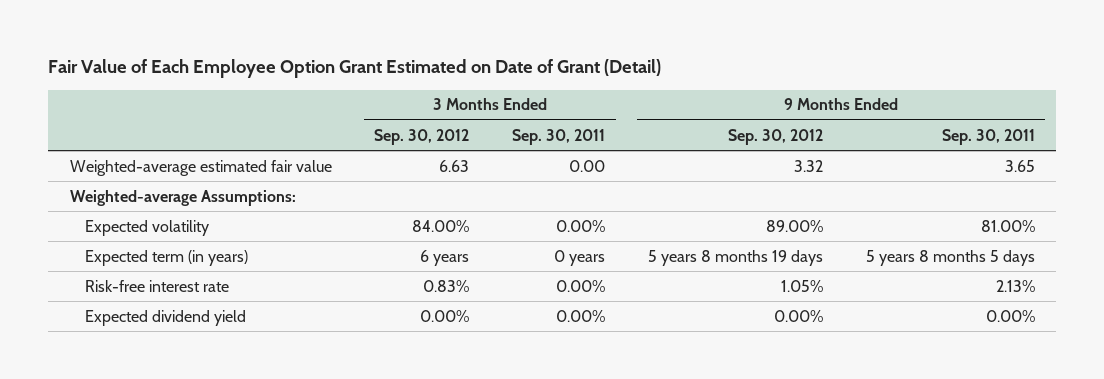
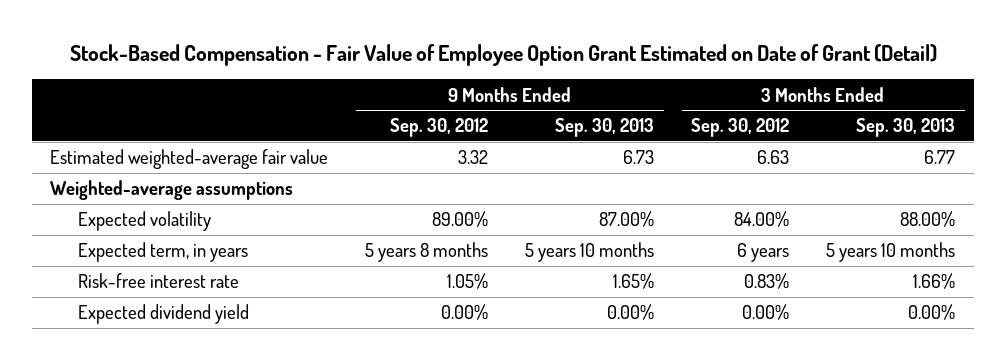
[48,59,662,79] Fair Value of Each Employee Option Grant Estimated on Date of Grant (Detail) -> [69,43,937,66] Stock-Based Compensation - Fair Value of Employee Option Grant Estimated on Date of Grant (Detail)
[512,128,606,145] Sep. 30, 2011 -> none
[941,128,1035,145] Sep. 30, 2011 -> none
none -> [555,118,655,138] Sep. 30, 2013
none -> [856,118,956,138] Sep. 30, 2013
[69,159,332,176] Weighted-average estimated fair value -> [50,149,329,170] Estimated weighted-average fair value
[69,189,296,206] Weighted-average Assumptions: -> [50,180,294,201] Weighted-average assumptions
[85,249,249,266] Expected term (in years) -> [78,242,249,263] Expected term, in years
[647,249,823,266] 5 years 8 months 19 days -> [365,242,489,263] 5 years 8 months

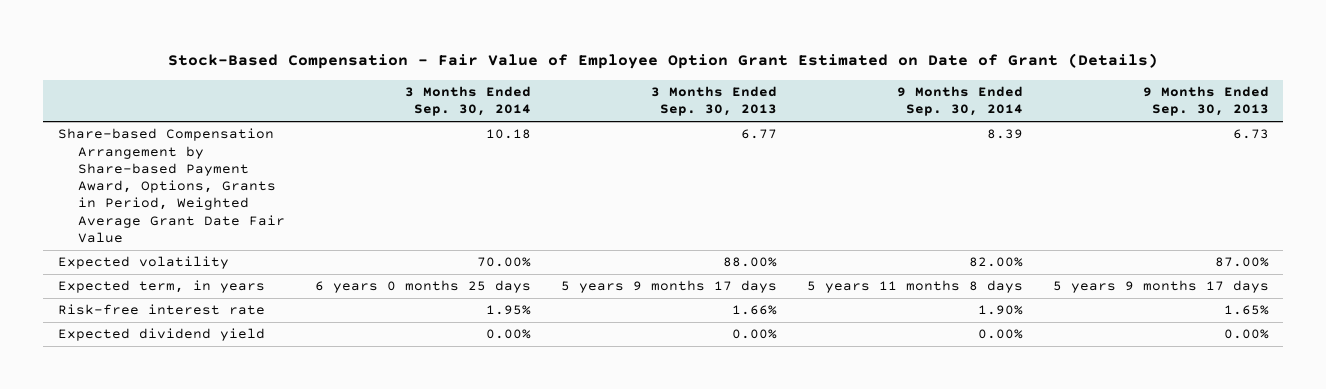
[69,43,937,66] Stock-Based Compensation - Fair Value of Employee Option Grant Estimated on Date of Grant (Detail) -> [168,53,1159,70] Stock-Based Compensation - Fair Value of Employee Option Grant Estimated on Date of Grant (Details)
[390,118,489,138] Sep. 30, 2012 -> none
[691,118,790,138] Sep. 30, 2012 -> none
none -> [405,86,532,117] 3 Months Ended Sep. 30, 2014
none -> [896,86,1023,117] 9 Months Ended Sep. 30, 2014
[50,180,294,201] Weighted-average assumptions -> none
[50,149,329,170] Estimated weighted-average fair value -> [57,128,286,243] Share-based Compensation Arrangement by Share-based Payment Award, Options, Grants in Period, Weighted Average Grant Date Fair Value
[525,242,655,263] 5 years 10 months -> [1052,280,1269,294] 5 years 9 months 17 days
[826,242,956,263] 5 years 10 months -> [560,280,777,294] 5 years 9 months 17 days

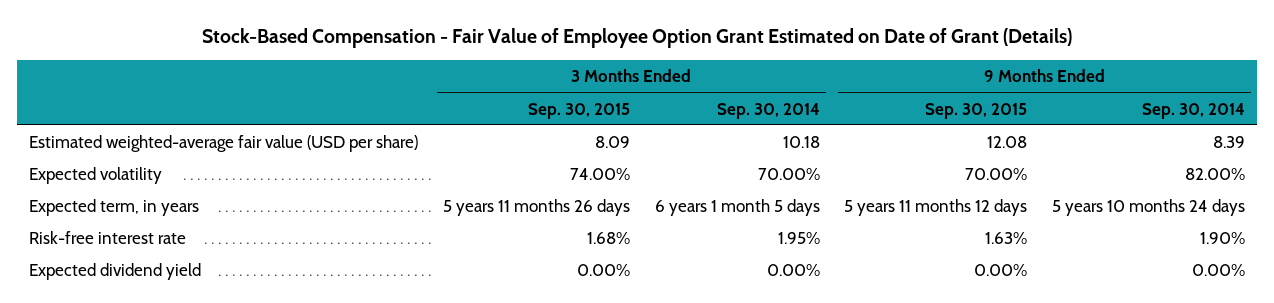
[650,86,777,117] 3 Months Ended Sep. 30, 2013 -> none
[1142,86,1269,117] 9 Months Ended Sep. 30, 2013 -> none
none -> [528,102,631,119] Sep. 30, 2015
none -> [925,102,1028,119] Sep. 30, 2015
[57,128,286,243] Share-based Compensation Arrangement by Share-based Payment Award, Options, Grants in Period, Weighted Average Grant Date Fair Value -> [29,135,419,153] Estimated weighted-average fair value (USD per share)
[315,280,532,294] 6 years 0 months 25 days -> [654,199,820,217] 6 years 1 month 5 days
[806,280,1023,294] 5 years 11 months 8 days -> [1052,199,1246,217] 5 years 10 months 24 days

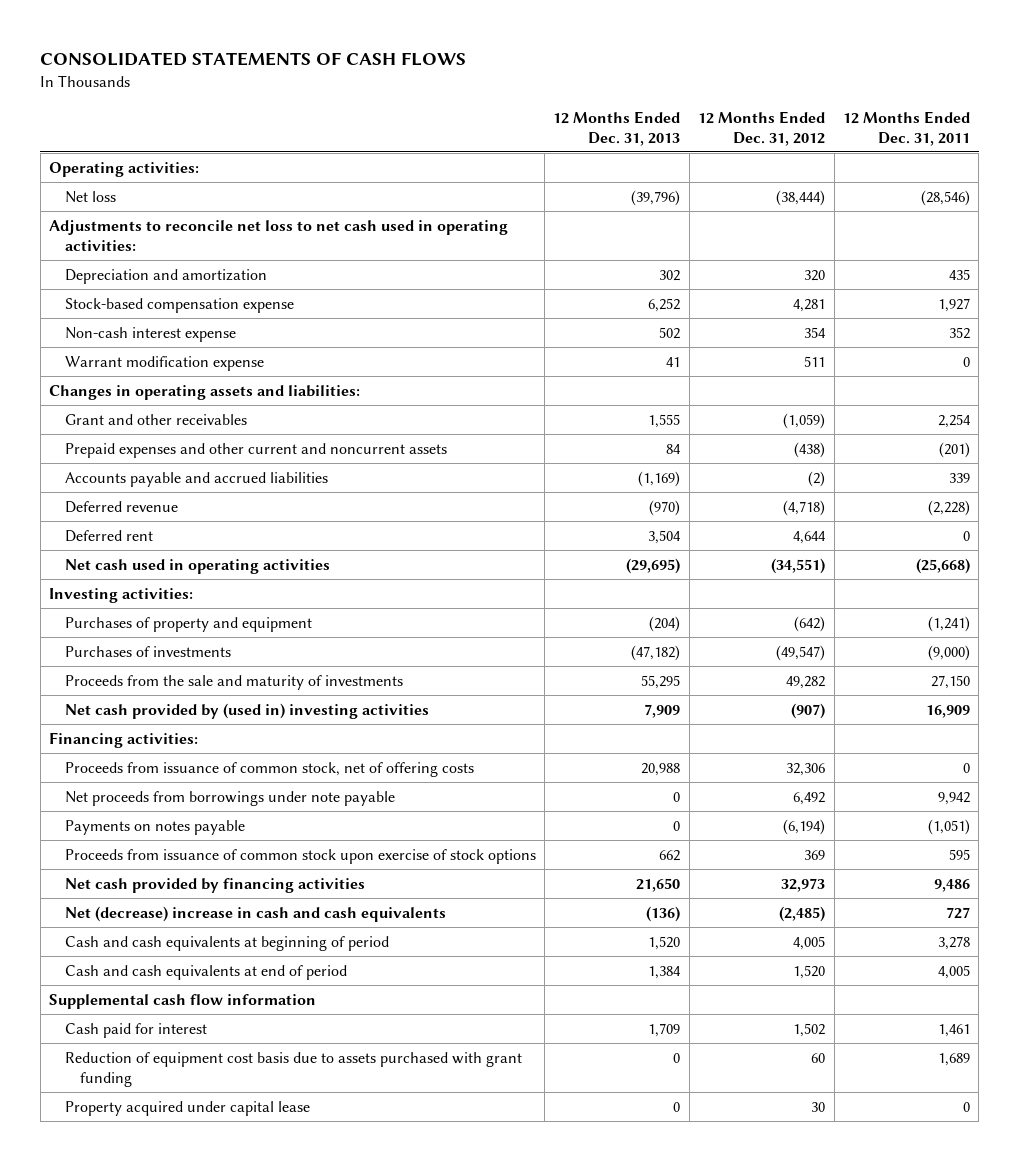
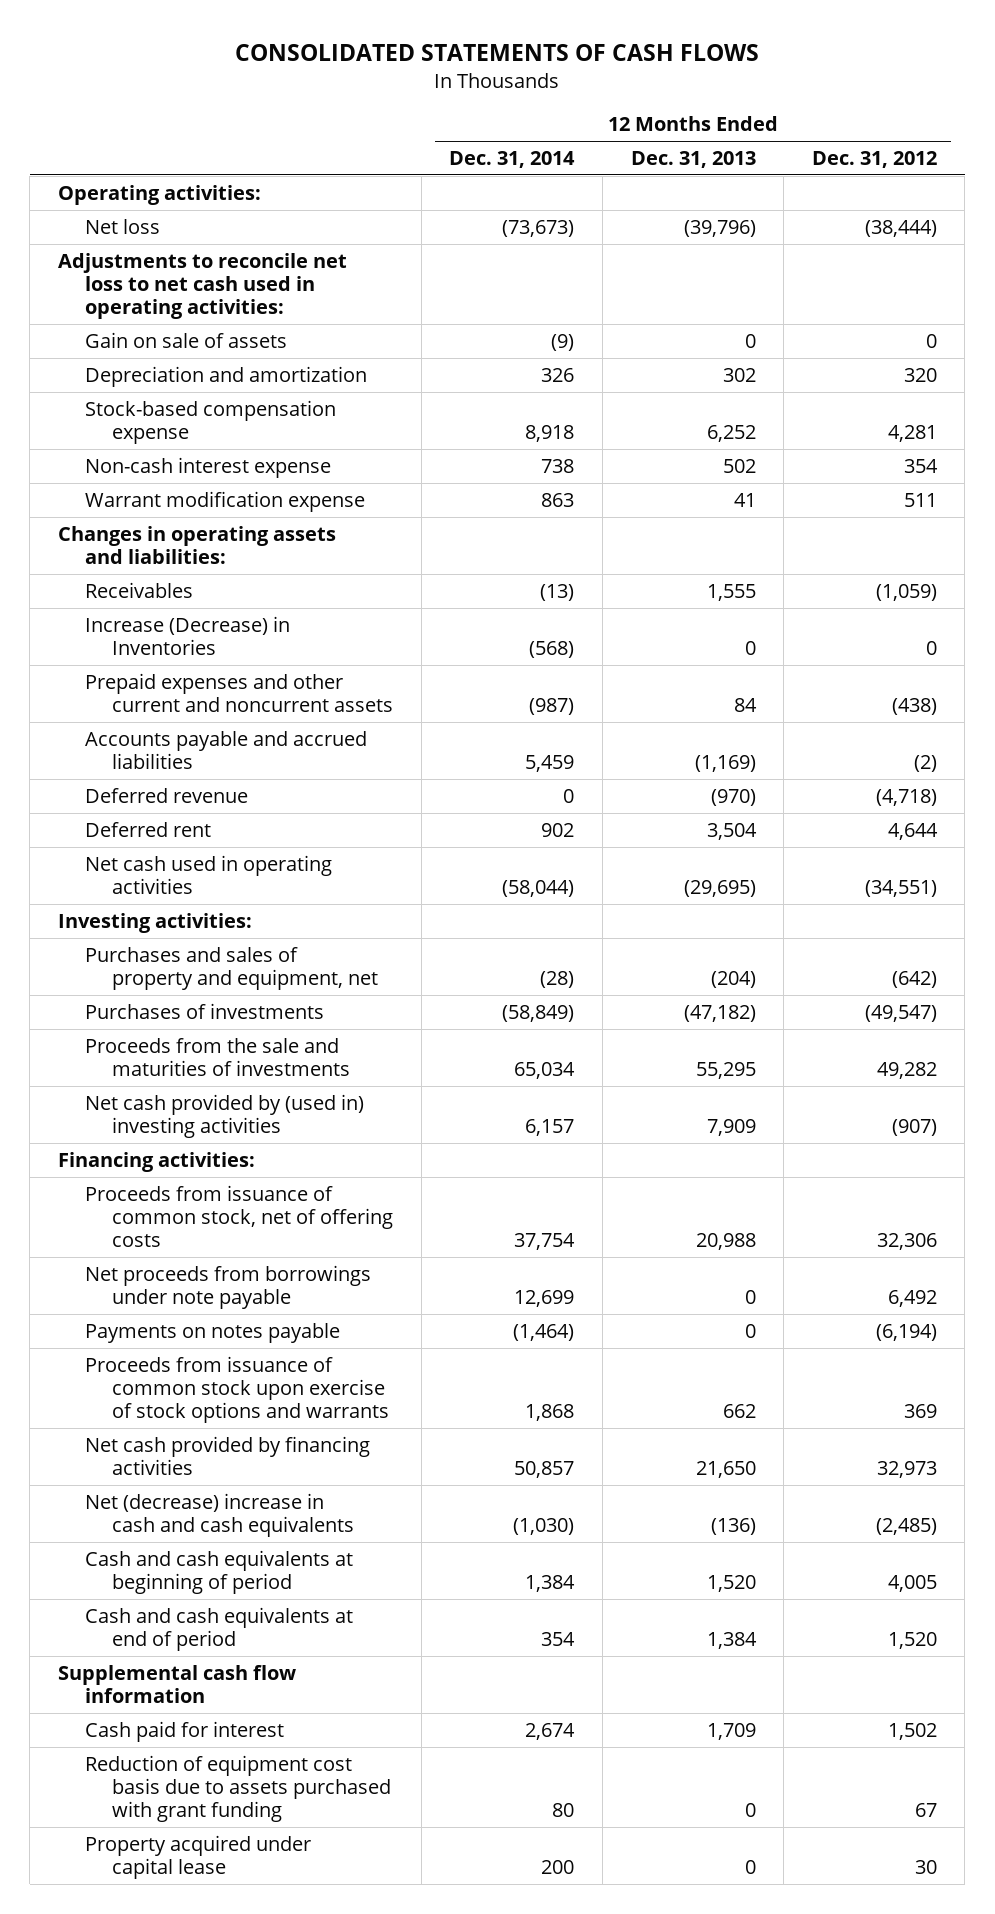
[842,110,970,146] 12 Months Ended Dec. 31, 2011 -> none
none -> [449,150,576,168] Dec. 31, 2014
none -> [85,331,288,348] Gain on sale of assets
[64,413,247,425] Grant and other receivables -> [85,581,194,598] Receivables
none -> [85,615,291,655] Increase (Decrease) in Inventories
[64,616,312,632] Purchases of property and equipment -> [85,946,379,990] Purchases and sales of property and equipment, net
[64,674,403,690] Proceeds from the sale and maturity of investments -> [85,1037,351,1076] Proceeds from the sale and maturities of investments
[64,848,536,864] Proceeds from issuance of common stock upon exercise of stock options -> [85,1355,390,1424] Proceeds from issuance of common stock upon exercise of stock options and warrants
[811,1052,826,1063] 60 -> [914,1803,937,1818] 67

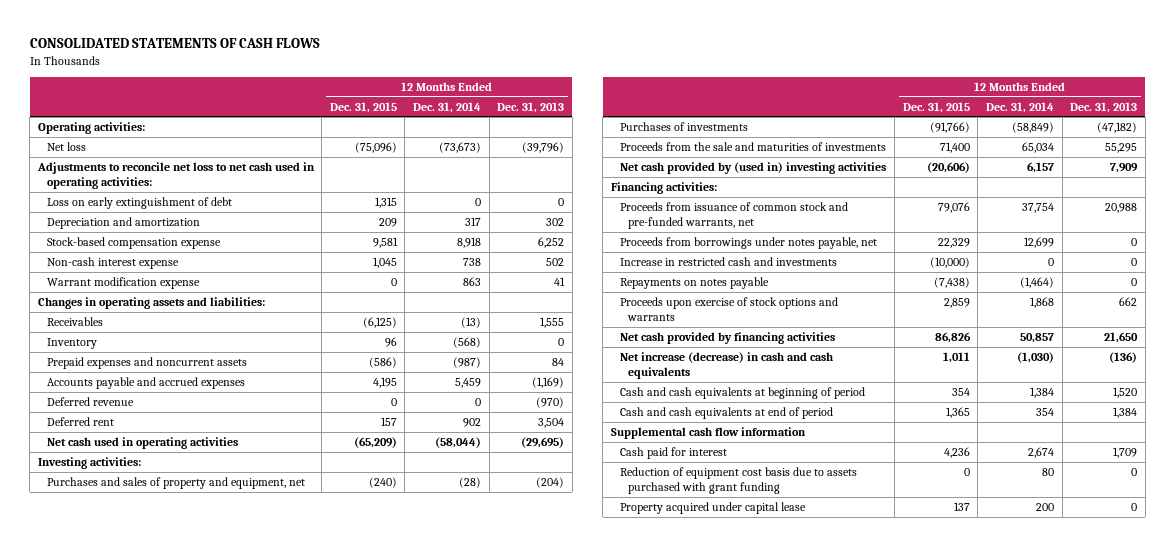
[811,150,937,168] Dec. 31, 2012 -> none
none -> [329,101,397,113] Dec. 31, 2015
[85,331,288,348] Gain on sale of assets -> none
none -> [46,197,232,210] Loss on early extinguishment of debt
[541,367,575,382] 326 -> [465,217,482,227] 317
[85,615,291,655] Increase (Decrease) in Inventories -> [46,338,97,350] Inventory
[85,672,394,712] Prepaid expenses and other current and noncurrent assets -> [46,357,247,370] Prepaid expenses and noncurrent assets
[85,730,368,769] Accounts payable and accrued liabilities -> [46,377,245,390] Accounts payable and accrued expenses
[85,1184,394,1248] Proceeds from issuance of common stock, net of offering costs -> [619,202,848,229] Proceeds from issuance of common stock and pre-funded warrants, net
[85,1264,372,1309] Net proceeds from borrowings under note payable -> [619,237,877,250] Proceeds from borrowings under notes payable, net
none -> [619,257,837,267] Increase in restricted cash and investments
[85,1322,341,1343] Payments on notes payable -> [619,277,769,290] Repayments on notes payable
[85,1355,390,1424] Proceeds from issuance of common stock upon exercise of stock options and warrants -> [619,297,838,321] Proceeds upon exercise of stock options and warrants
[85,1492,355,1537] Net (decrease) increase in cash and cash equivalents -> [619,352,833,379] Net increase (decrease) in cash and cash equivalents

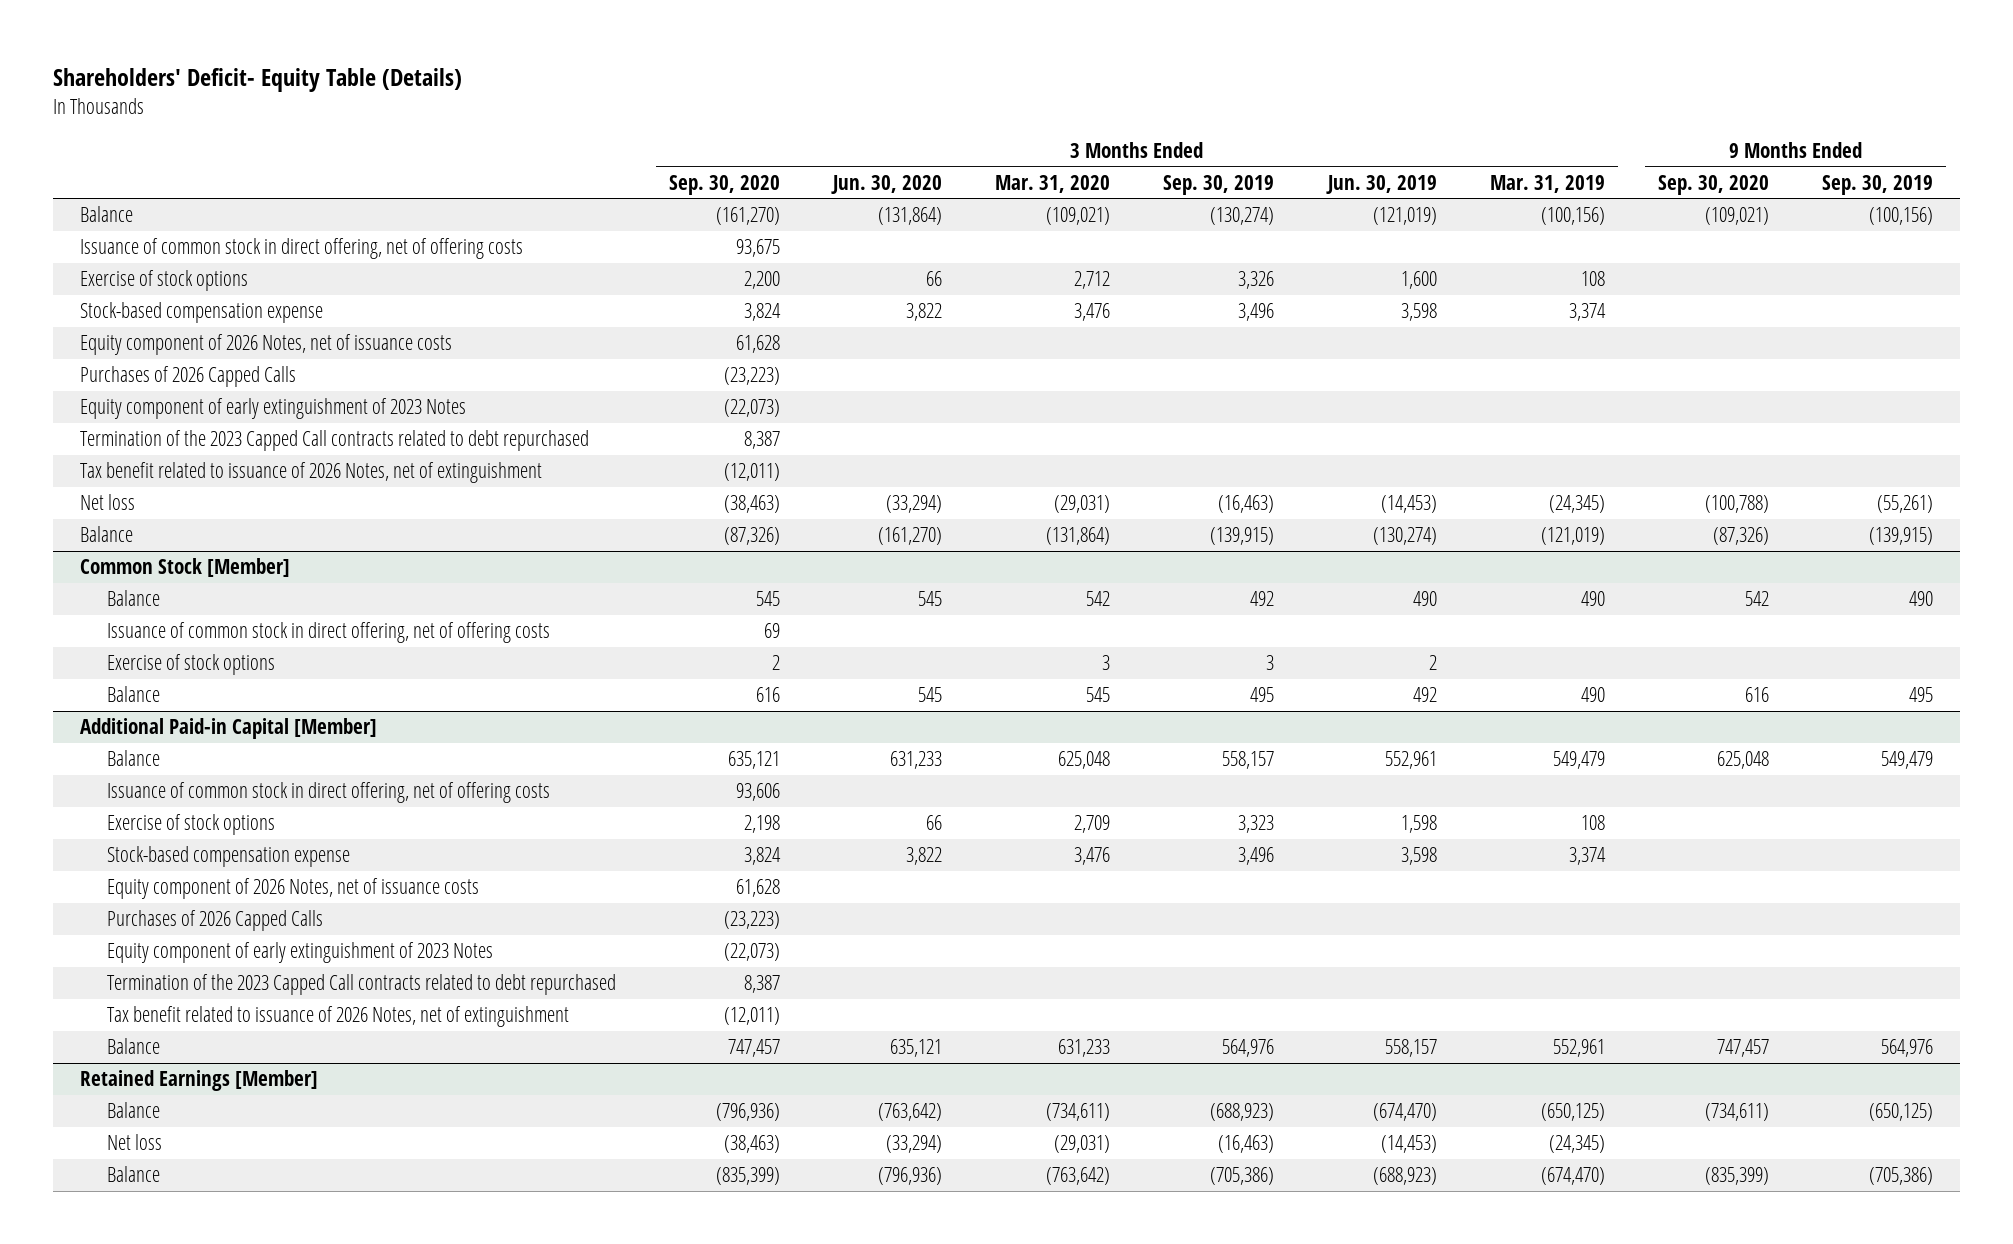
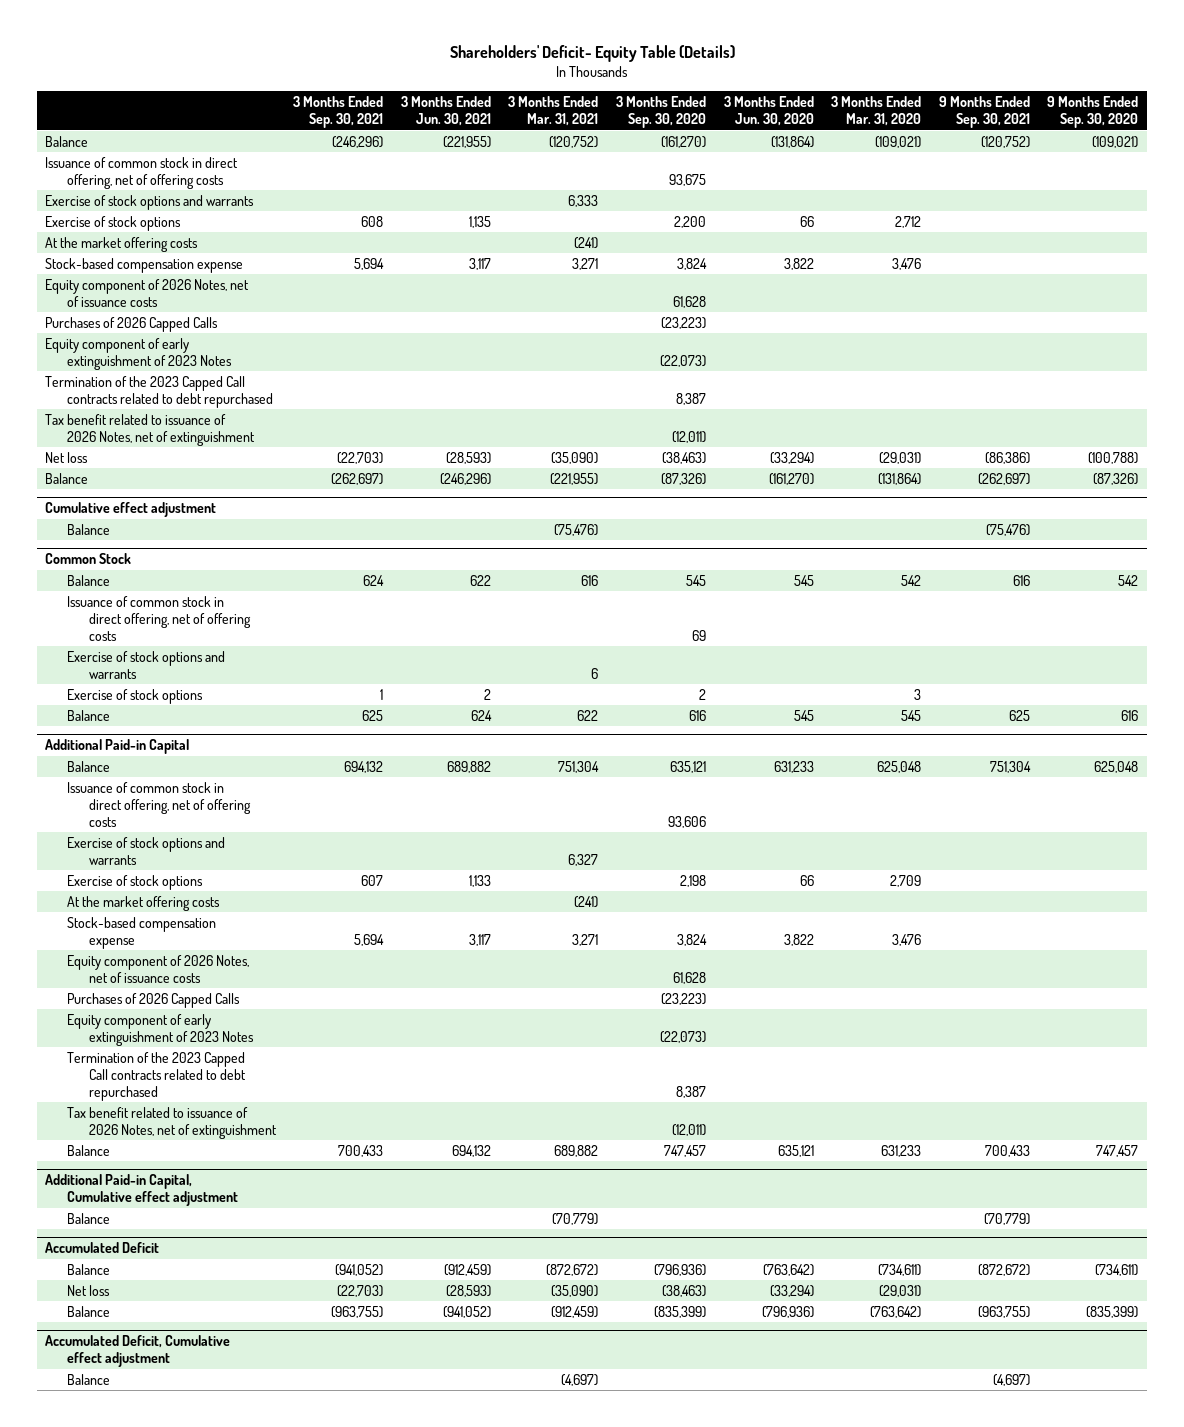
[1163,175,1275,196] Sep. 30, 2019 -> none
[1325,175,1437,195] Jun. 30, 2019 -> none
[1489,175,1605,194] Mar. 31, 2019 -> none
[1822,175,1934,196] Sep. 30, 2019 -> none
none -> [293,96,384,129] 3 Months Ended Sep. 30, 2021
none -> [400,96,491,127] 3 Months Ended Jun. 30, 2021
none -> [508,96,599,127] 3 Months Ended Mar. 31, 2021
none -> [938,96,1030,129] 9 Months Ended Sep. 30, 2021
none -> [45,194,255,210] Exercise of stock options and warrants
none -> [45,236,199,252] At the market offering costs
none -> [45,502,217,518] Cumulative effect adjustment
none -> [67,523,111,535] Balance
[79,558,290,578] Common Stock [Member] -> [45,553,132,565] Common Stock
none -> [67,650,226,679] Exercise of stock options and warrants
[79,718,377,740] Additional Paid-in Capital [Member] -> [45,739,190,755] Additional Paid-in Capital
none -> [67,836,226,865] Exercise of stock options and warrants
none -> [67,895,221,911] At the market offering costs
none -> [45,1174,239,1207] Additional Paid-in Capital, Cumulative effect adjustment
none -> [67,1212,111,1224] Balance
[79,1070,318,1092] Retained Earnings [Member] -> [45,1242,160,1254] Accumulated Deficit
none -> [45,1335,231,1368] Accumulated Deficit, Cumulative effect adjustment
none -> [67,1373,111,1385] Balance

